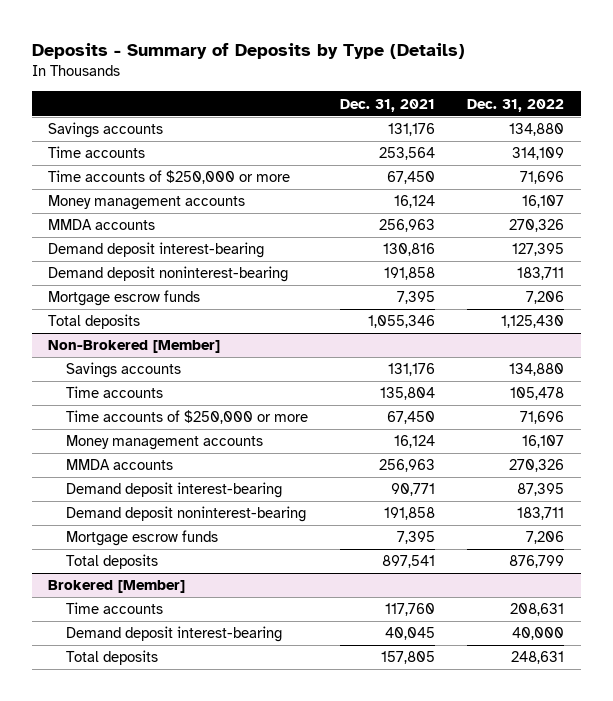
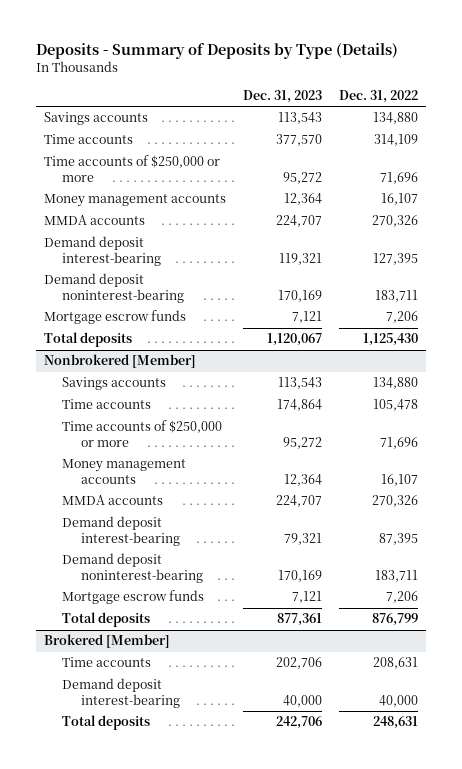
[339,98,435,112] Dec. 31, 2021 -> none
none -> [243,89,323,103] Dec. 31, 2023
[48,340,221,354] Non-Brokered [Member] -> [44,354,197,369] Nonbrokered [Member]

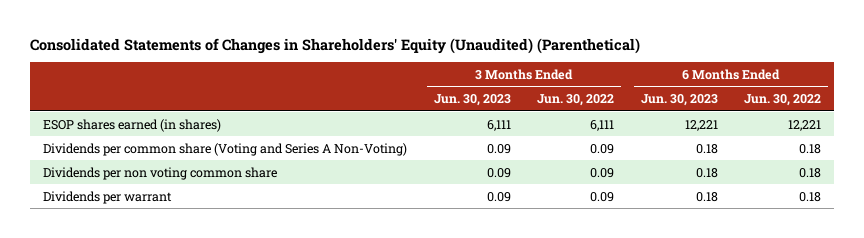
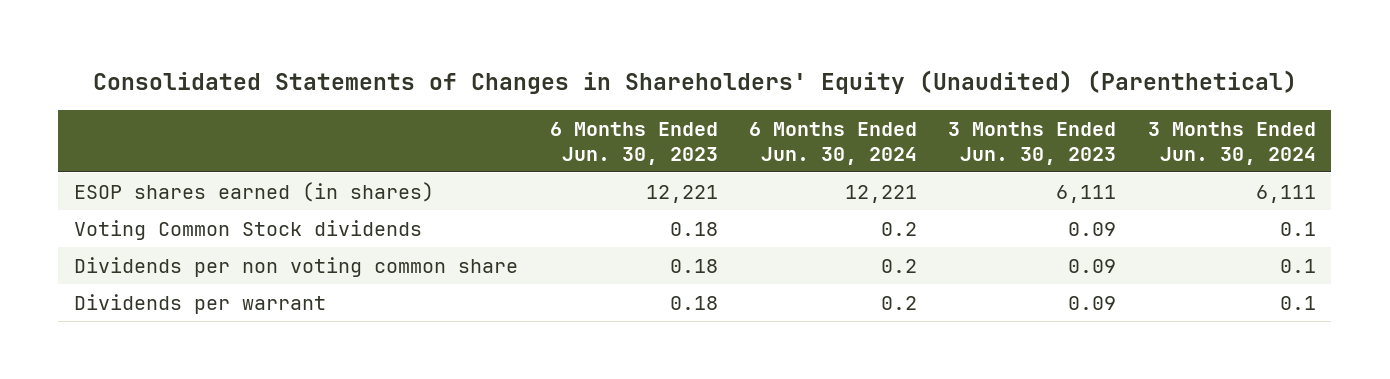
[537,94,615,107] Jun. 30, 2022 -> none
[743,94,821,107] Jun. 30, 2022 -> none
none -> [748,121,917,165] 6 Months Ended Jun. 30, 2024
none -> [1147,121,1316,165] 3 Months Ended Jun. 30, 2024
[43,142,408,156] Dividends per common share (Voting and Series A Non-Voting) -> [74,219,423,240] Voting Common Stock dividends

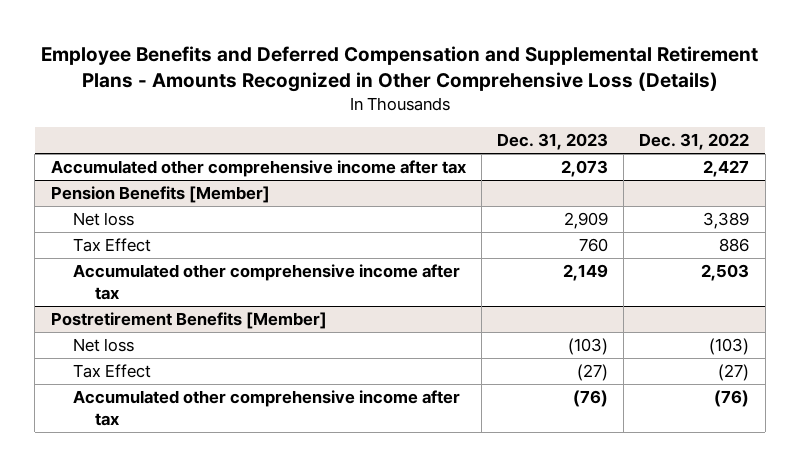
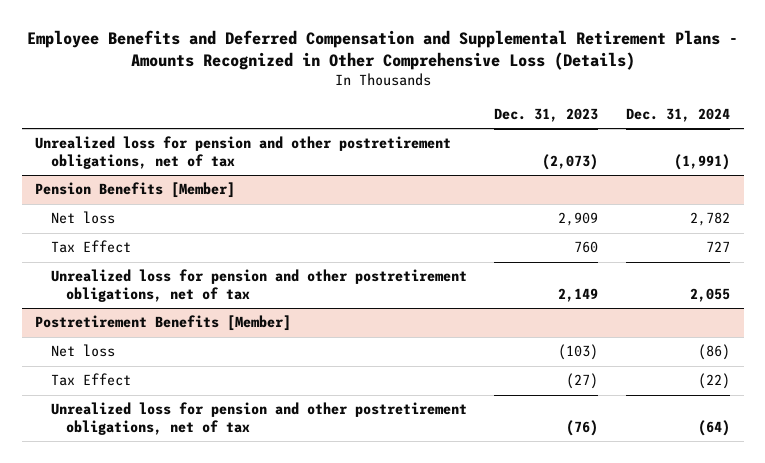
[639,132,750,150] Dec. 31, 2022 -> none
none -> [625,107,730,122] Dec. 31, 2024
[50,160,466,178] Accumulated other comprehensive income after tax -> none
none -> [35,136,452,169] Unrealized loss for pension and other postretirement obligations, net of tax
[72,264,460,300] Accumulated other comprehensive income after tax -> [50,269,467,302] Unrealized loss for pension and other postretirement obligations, net of tax
[72,390,460,426] Accumulated other comprehensive income after tax -> [50,402,467,435] Unrealized loss for pension and other postretirement obligations, net of tax

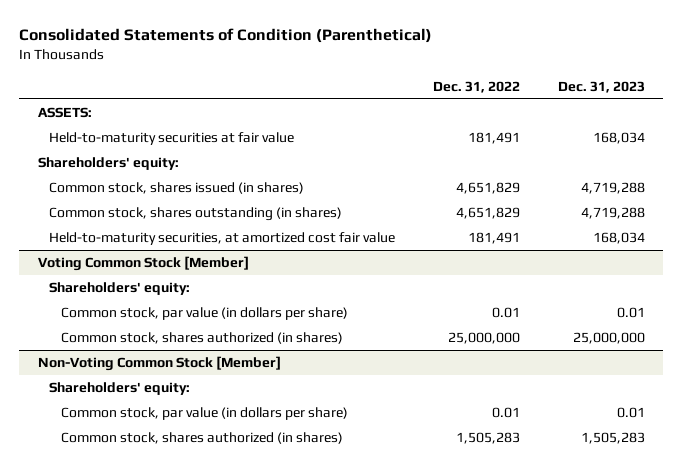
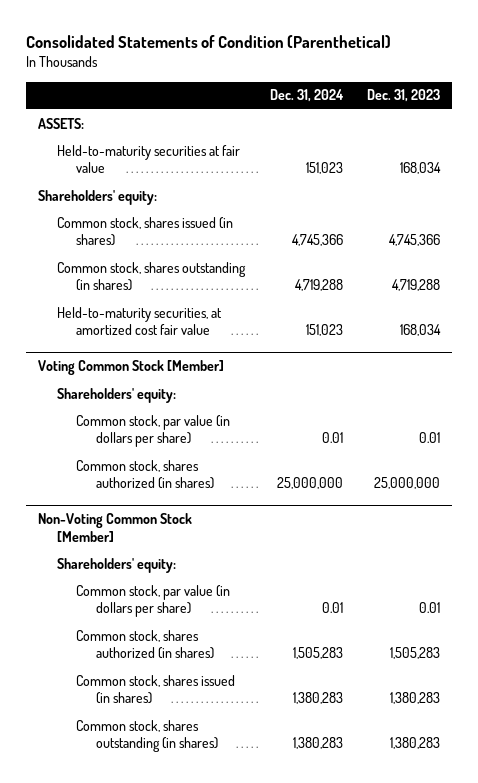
[432,80,520,93] Dec. 31, 2022 -> none
none -> [269,89,344,103] Dec. 31, 2024
[580,182,645,195] 4,719,288 -> [389,234,441,247] 4,745,366
none -> [76,674,236,705] Common stock, shares issued (in shares)
none -> [76,719,218,753] Common stock, shares outstanding (in shares)

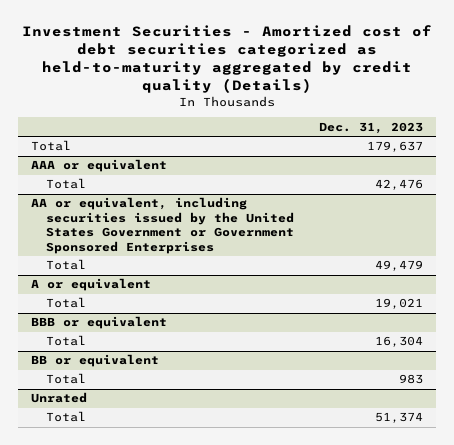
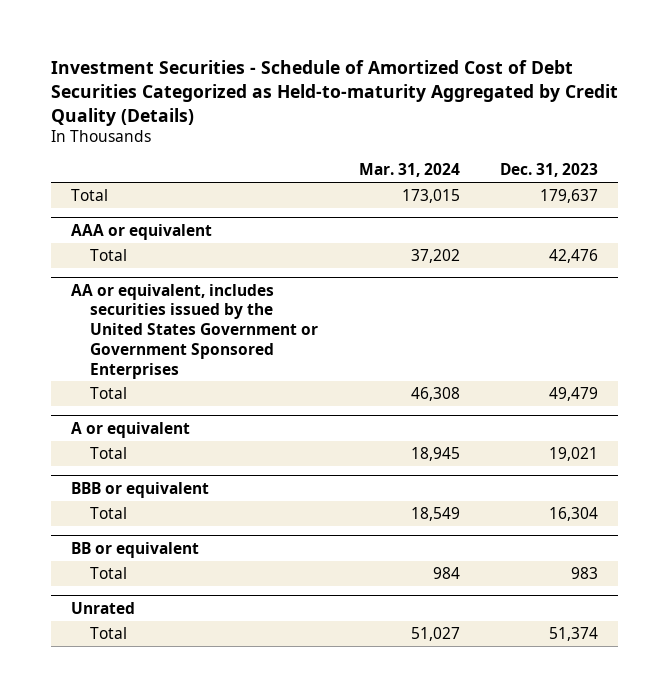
[22,25,433,93] Investment Securities - Amortized cost of debt securities categorized as held-to-maturity aggregated by credit quality (Details) -> [50,60,618,126] Investment Securities - Schedule of Amortized Cost of Debt Securities Categorized as Held-to-maturity Aggregated by Credit Quality (Details)
none -> [358,163,460,178] Mar. 31, 2024
[30,197,295,254] AA or equivalent, including securities issued by the United States Government or Government Sponsored Enterprises -> [70,283,319,379] AA or equivalent, includes securities issued by the United States Government or Government Sponsored Enterprises

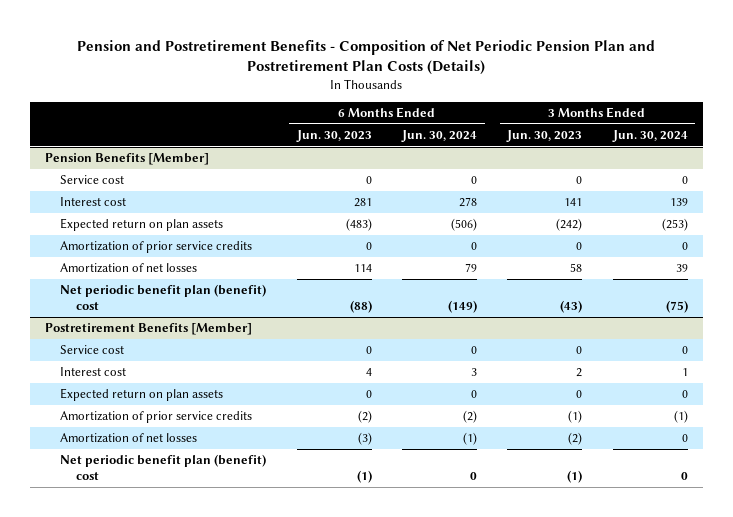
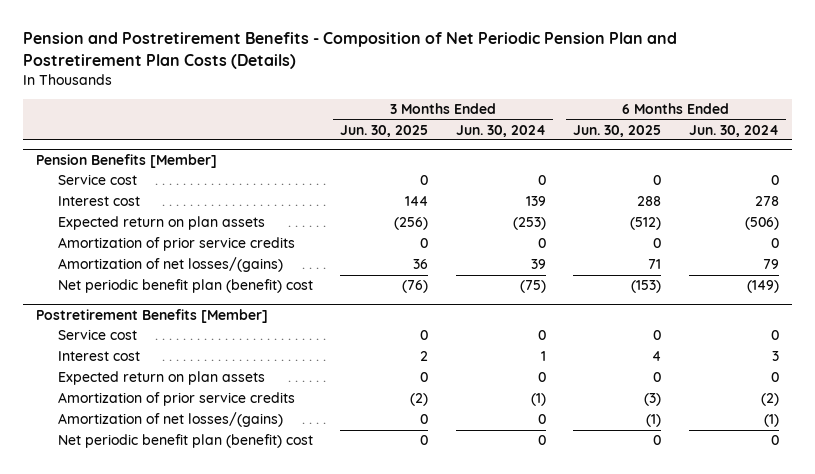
[295,130,372,143] Jun. 30, 2023 -> none
[506,130,583,143] Jun. 30, 2023 -> none
none -> [340,124,429,137] Jun. 30, 2025
none -> [573,124,662,137] Jun. 30, 2025
[60,263,198,274] Amortization of net losses -> [57,257,283,273] Amortization of net losses/(gains)
[60,433,198,444] Amortization of net losses -> [57,412,283,428] Amortization of net losses/(gains)

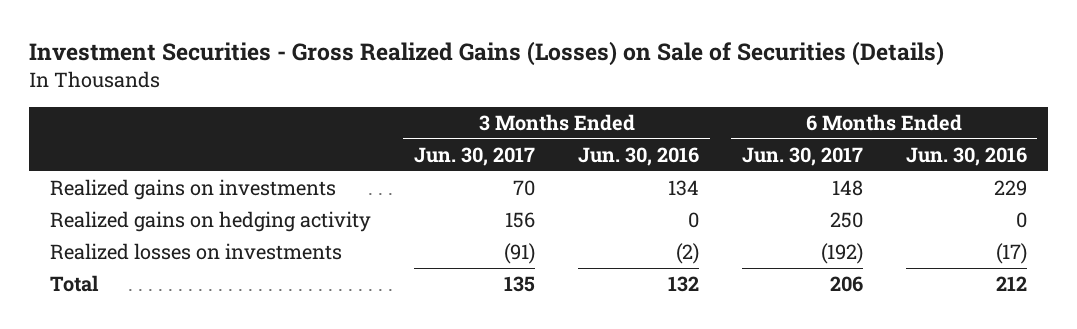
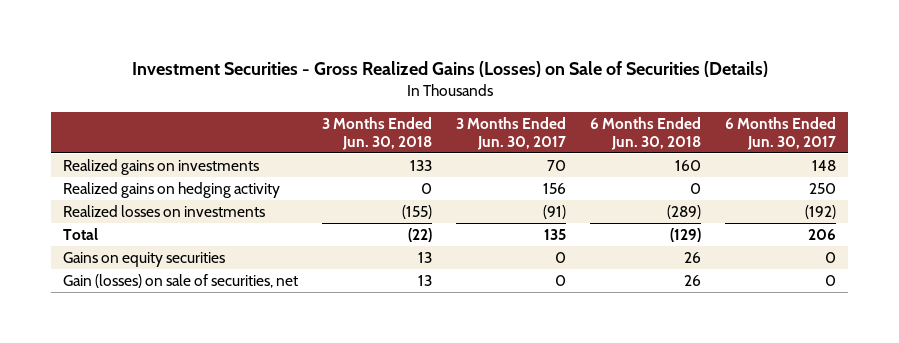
[578,146,700,166] Jun. 30, 2016 -> none
[905,146,1027,166] Jun. 30, 2016 -> none
none -> [322,116,433,150] 3 Months Ended Jun. 30, 2018
none -> [590,116,702,150] 6 Months Ended Jun. 30, 2018
none -> [63,251,226,267] Gains on equity securities
none -> [63,273,299,288] Gain (losses) on sale of securities, net

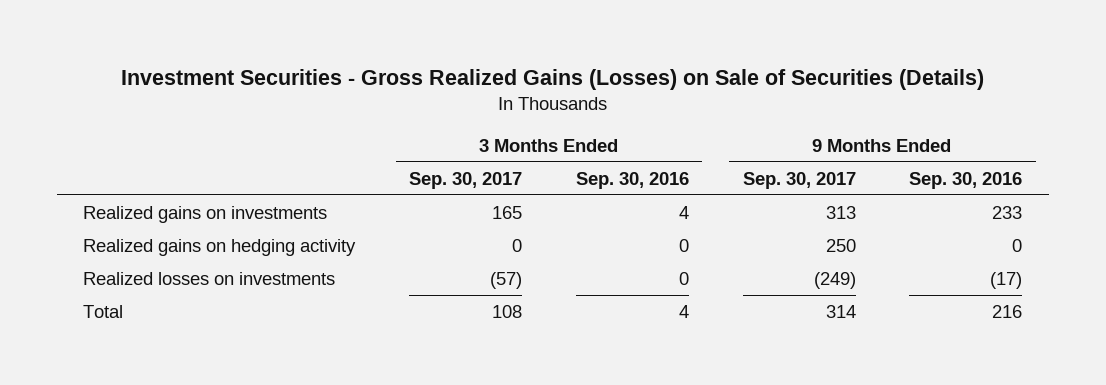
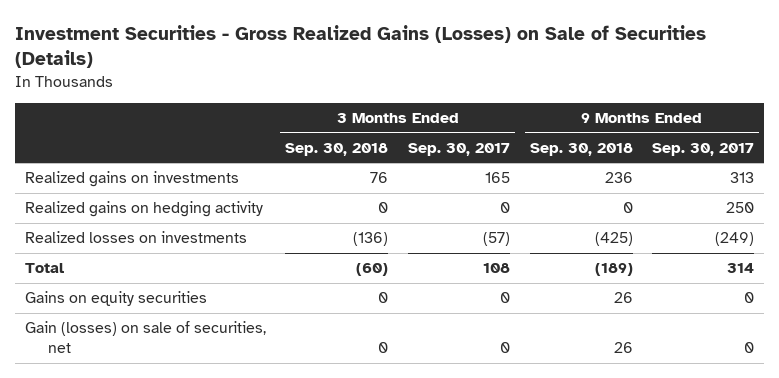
[575,171,689,189] Sep. 30, 2016 -> none
[909,171,1023,189] Sep. 30, 2016 -> none
none -> [285,142,389,156] Sep. 30, 2018
none -> [529,142,633,156] Sep. 30, 2018
none -> [24,291,207,307] Gains on equity securities
none -> [24,321,266,354] Gain (losses) on sale of securities, net

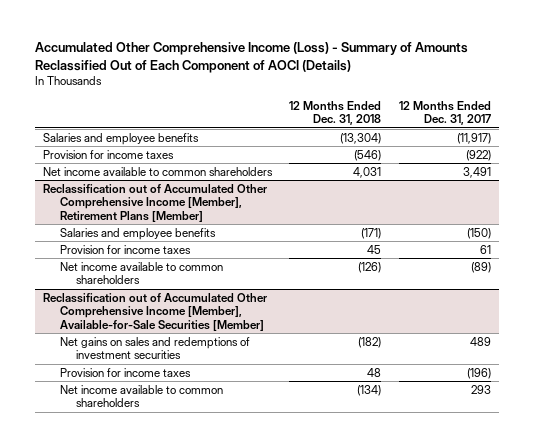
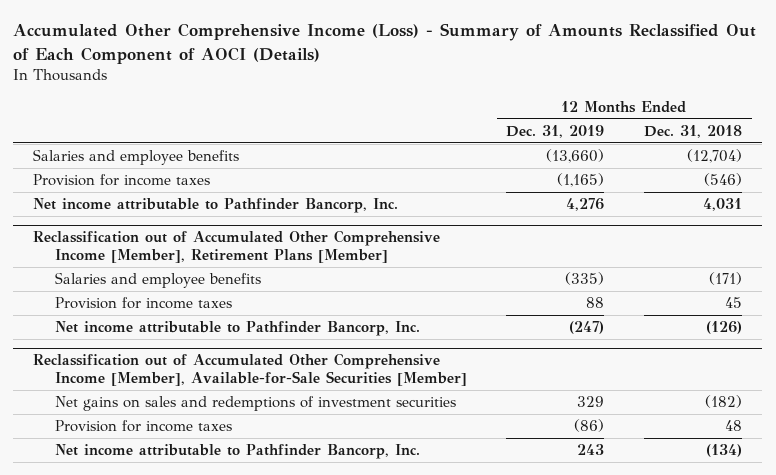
[398,100,491,126] 12 Months Ended Dec. 31, 2017 -> none
none -> [506,124,605,138] Dec. 31, 2019
[340,132,382,144] (13,304) -> [687,149,743,164] (12,704)
[43,166,274,176] Net income available to common shareholders -> [33,198,399,214] Net income attributable to Pathfinder Bancorp, Inc.
[59,261,223,285] Net income available to common shareholders -> [54,321,420,337] Net income attributable to Pathfinder Bancorp, Inc.
[59,384,223,408] Net income available to common shareholders -> [54,444,420,460] Net income attributable to Pathfinder Bancorp, Inc.

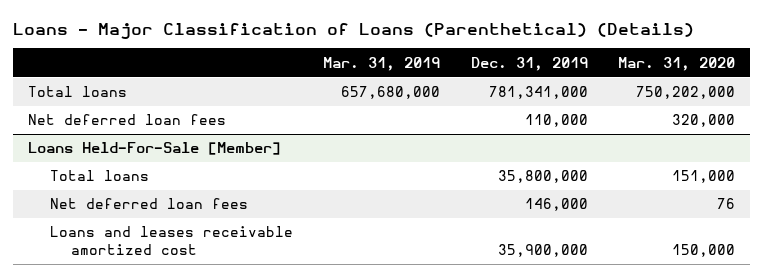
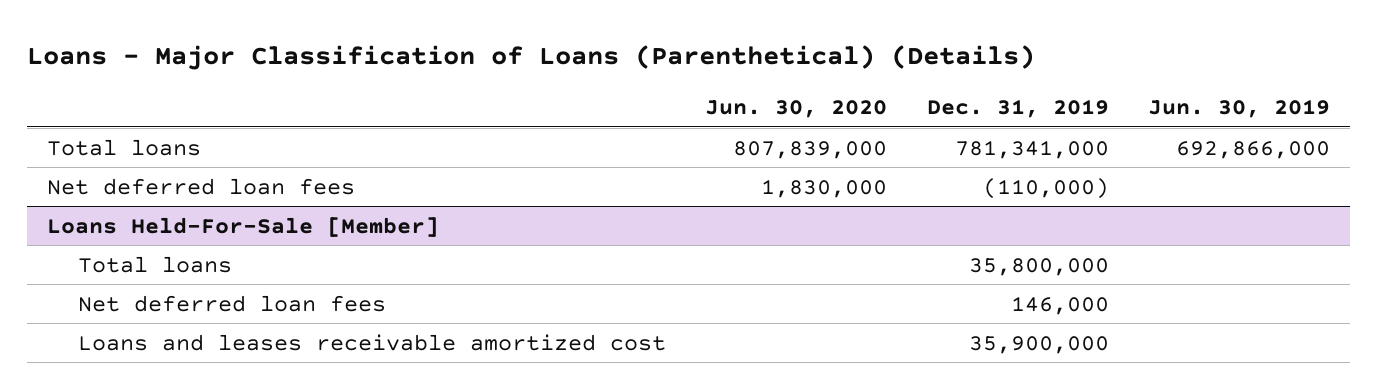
[323,56,441,71] Mar. 31, 2019 -> none
[617,56,735,71] Mar. 31, 2020 -> none
none -> [705,100,888,119] Jun. 30, 2020
none -> [1148,99,1331,119] Jun. 30, 2019
[524,114,588,128] 110,000 -> [982,177,1109,199] (110,000)

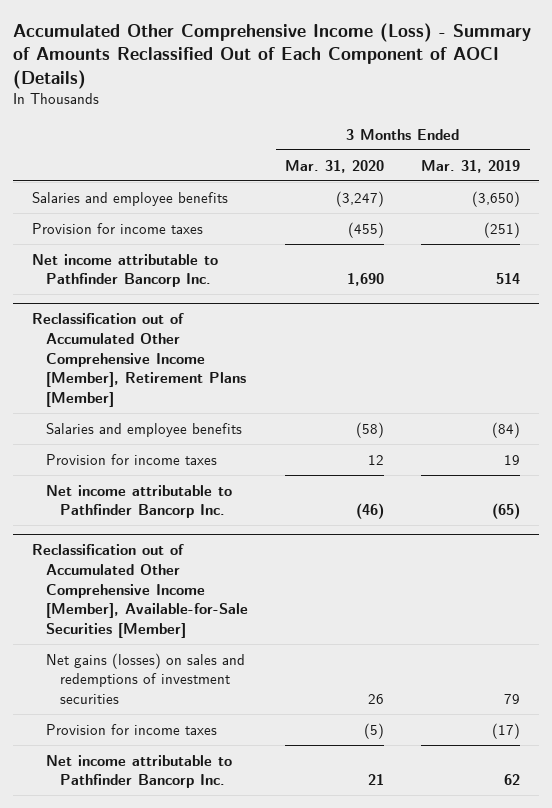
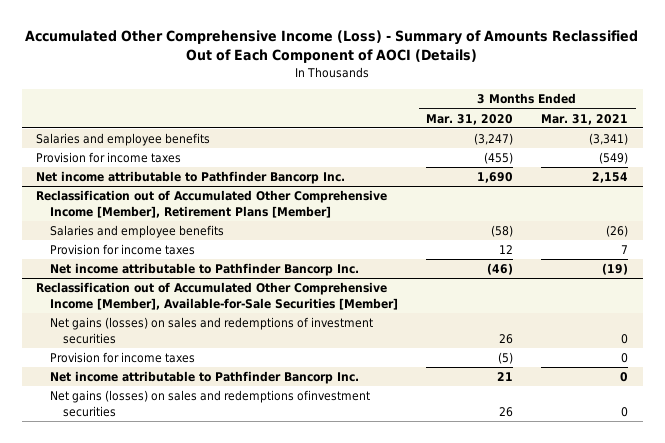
[421,159,521,173] Mar. 31, 2019 -> none
none -> [541,113,629,125] Mar. 31, 2021
none -> [49,390,370,417] Net gains (losses) on sales and redemptions ofinvestment securities

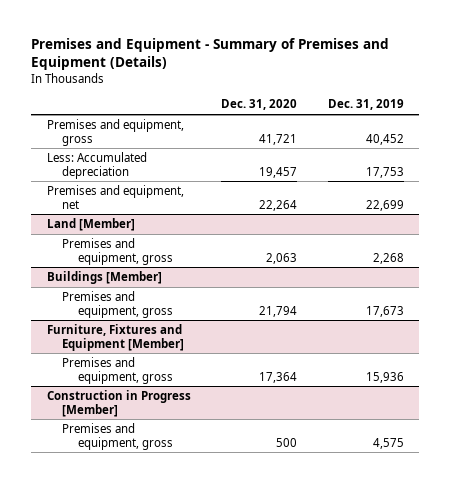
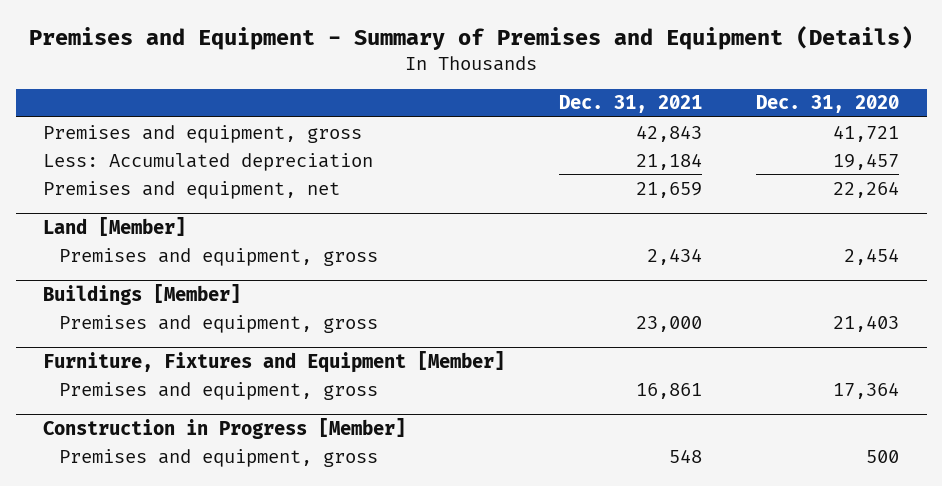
[327,99,404,111] Dec. 31, 2019 -> none
none -> [559,95,703,114] Dec. 31, 2021
[266,252,298,264] 2,063 -> [844,247,900,265] 2,454
[259,305,298,317] 21,794 -> [833,314,900,332] 21,403

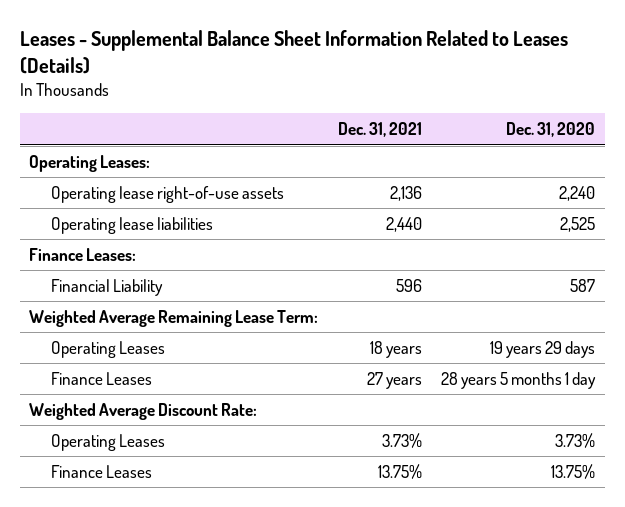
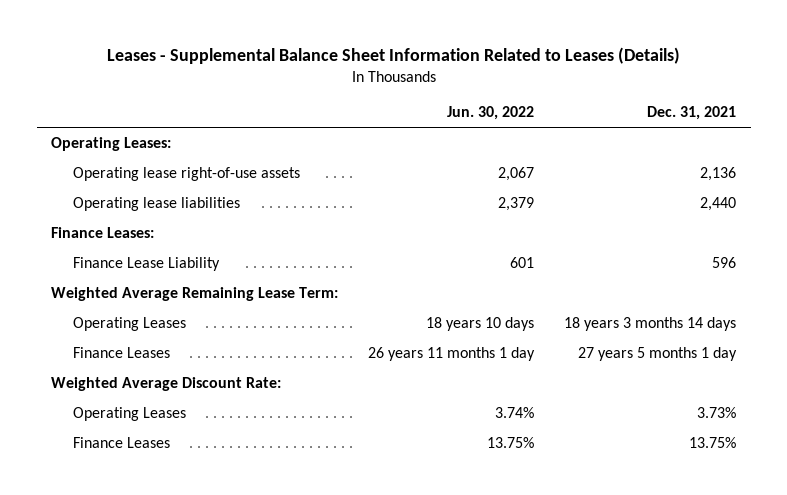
[506,122,596,138] Dec. 31, 2020 -> none
none -> [447,106,535,121] Jun. 30, 2022
[51,278,164,296] Financial Liability -> [72,256,220,271] Finance Lease Liability
[369,340,422,358] 18 years -> [563,316,736,331] 18 years 3 months 14 days
[366,371,422,389] 27 years -> [577,346,737,361] 27 years 5 months 1 day

